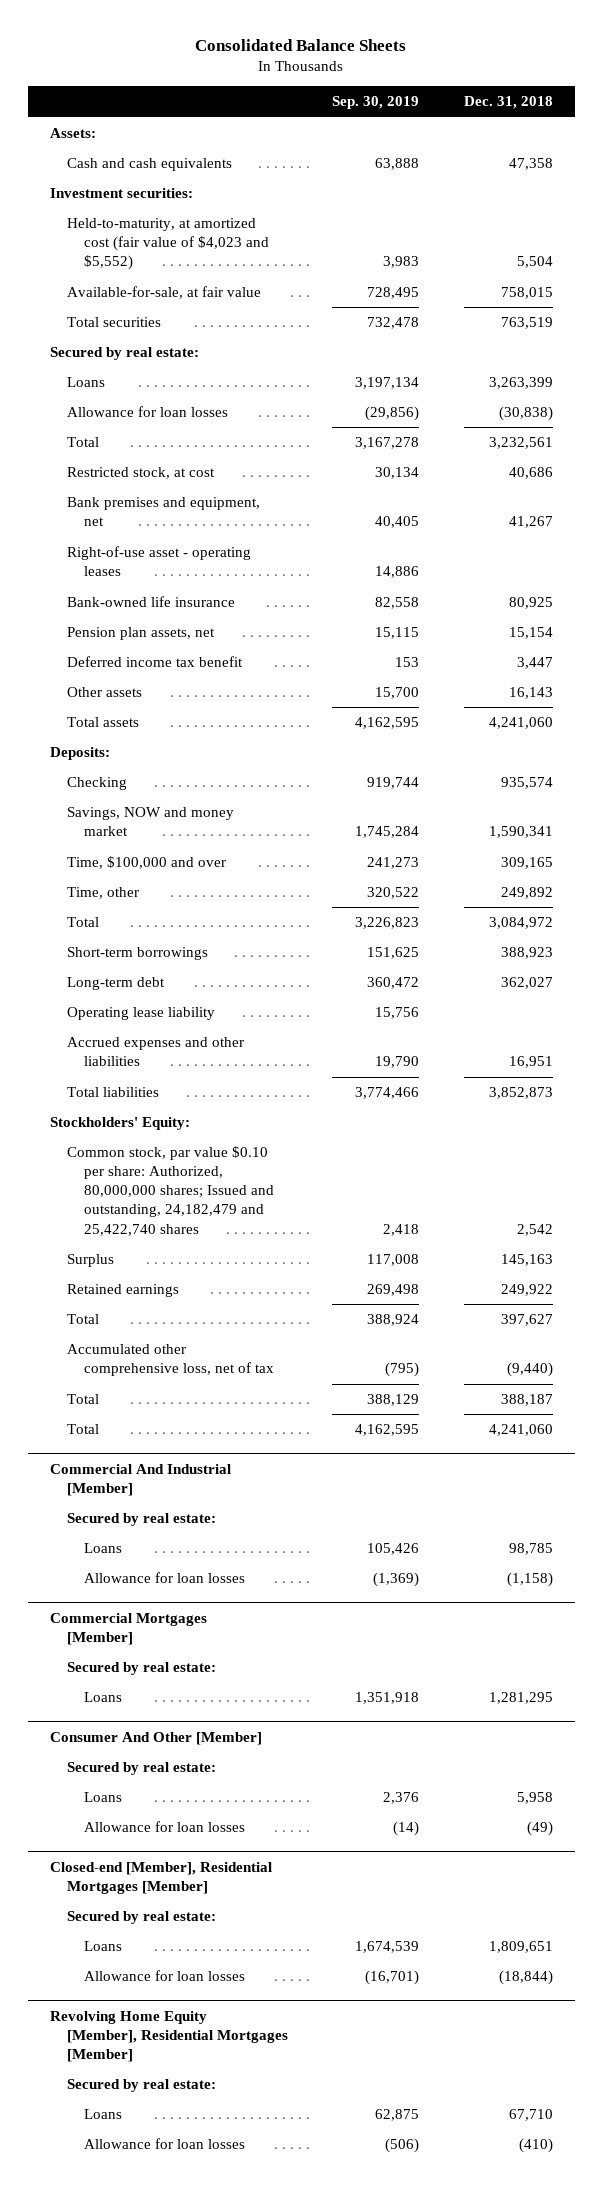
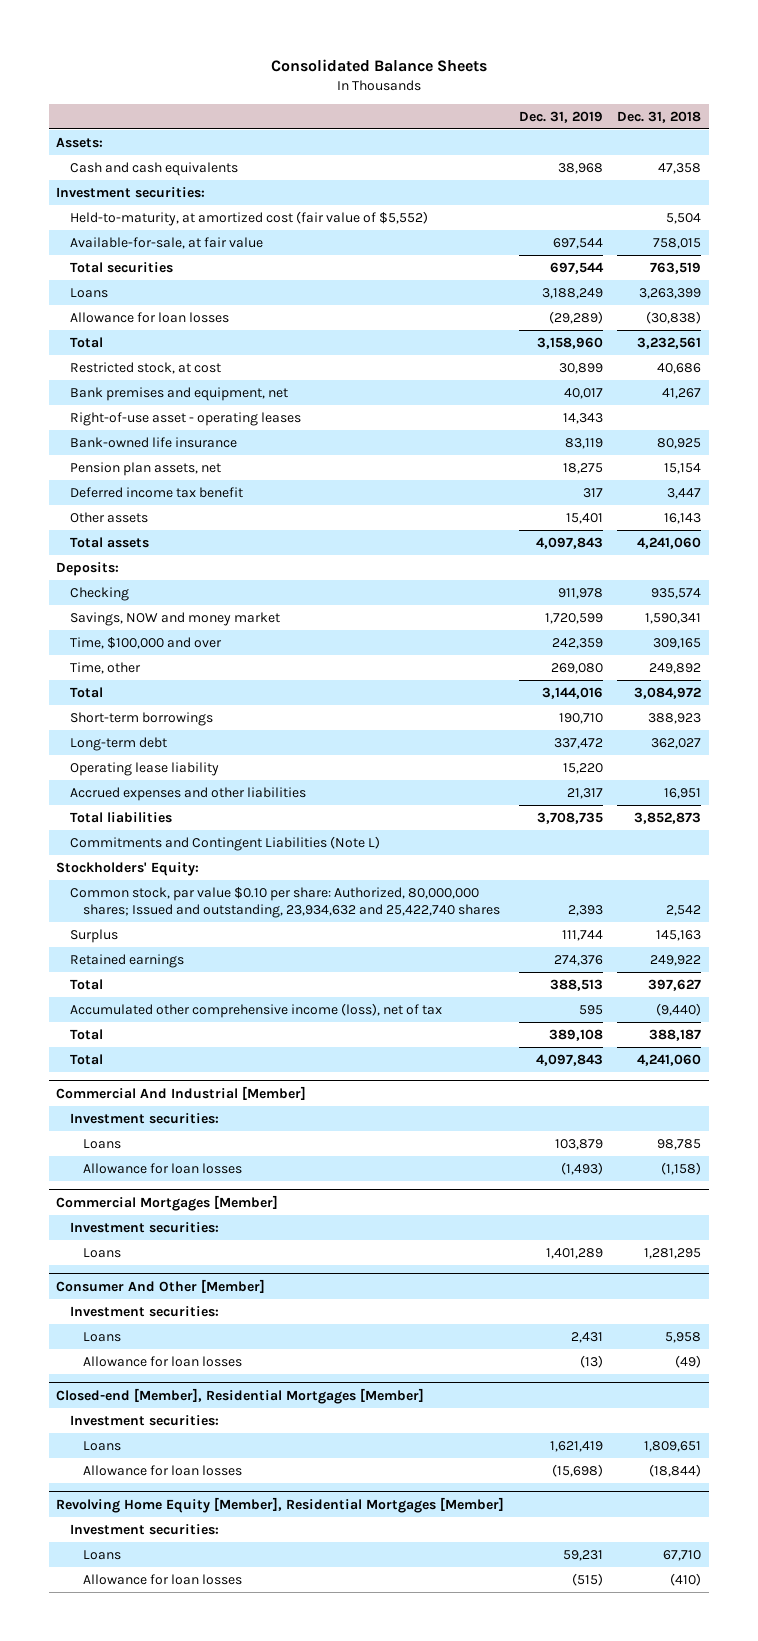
[332,96,420,110] Sep. 30, 2019 -> none
none -> [518,110,603,123] Dec. 31, 2019
[67,218,270,271] Held-to-maturity, at amortized cost (fair value of $4,023 and $5,552) -> [69,211,428,227] Held-to-maturity, at amortized cost (fair value of $5,552)
[50,347,200,361] Secured by real estate: -> none
none -> [69,836,380,852] Commitments and Contingent Liabilities (Note L)
[67,1146,275,1236] Common stock, par value $0.10 per share: Authorized, 80,000,000 shares; Issued and outstanding, 24,182,479 and 25,422,740 shares -> [69,887,501,919] Common stock, par value $0.10 per share: Authorized, 80,000,000 shares; Issued and outstanding, 23,934,632 and 25,422,740 shares
[67,1344,275,1377] Accumulated other comprehensive loss, net of tax -> [69,1003,442,1019] Accumulated other comprehensive income (loss), net of tax
[67,1513,217,1527] Secured by real estate: -> none
none -> [69,1113,219,1125] Investment securities:
[67,1662,217,1676] Secured by real estate: -> none
none -> [69,1222,219,1234] Investment securities:
[67,1762,217,1776] Secured by real estate: -> none
none -> [69,1306,219,1318] Investment securities:
[67,1911,217,1925] Secured by real estate: -> none
none -> [69,1415,219,1427] Investment securities:
[67,2079,217,2093] Secured by real estate: -> none
none -> [69,1524,219,1536] Investment securities:

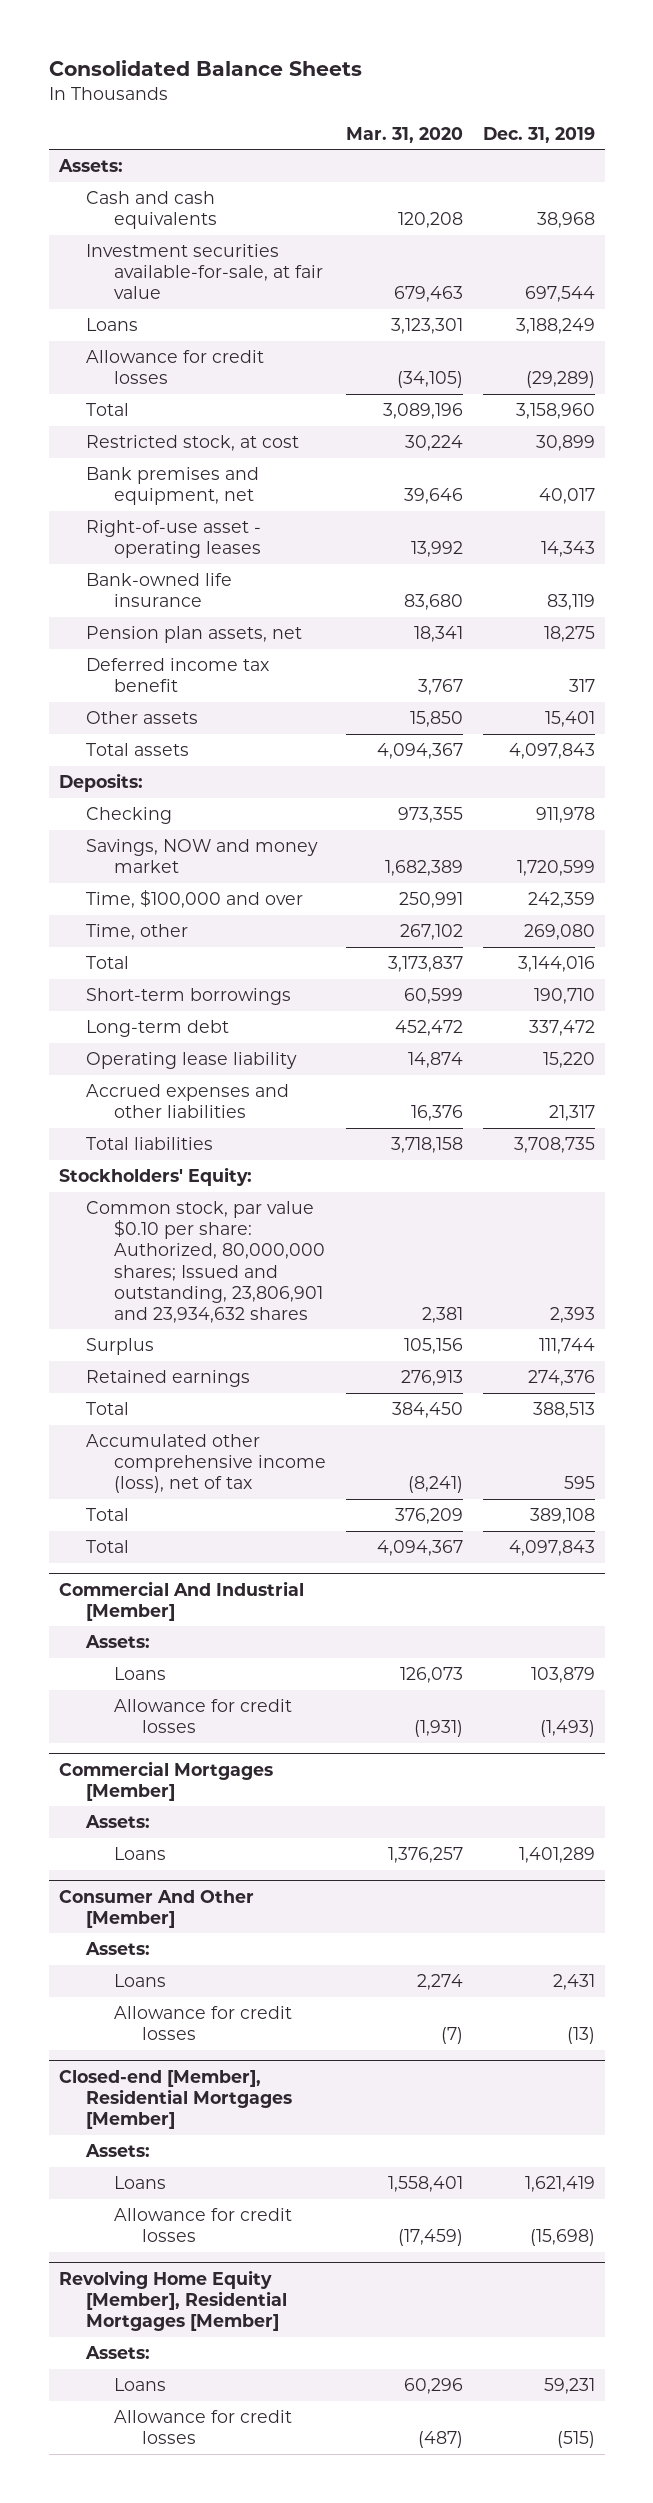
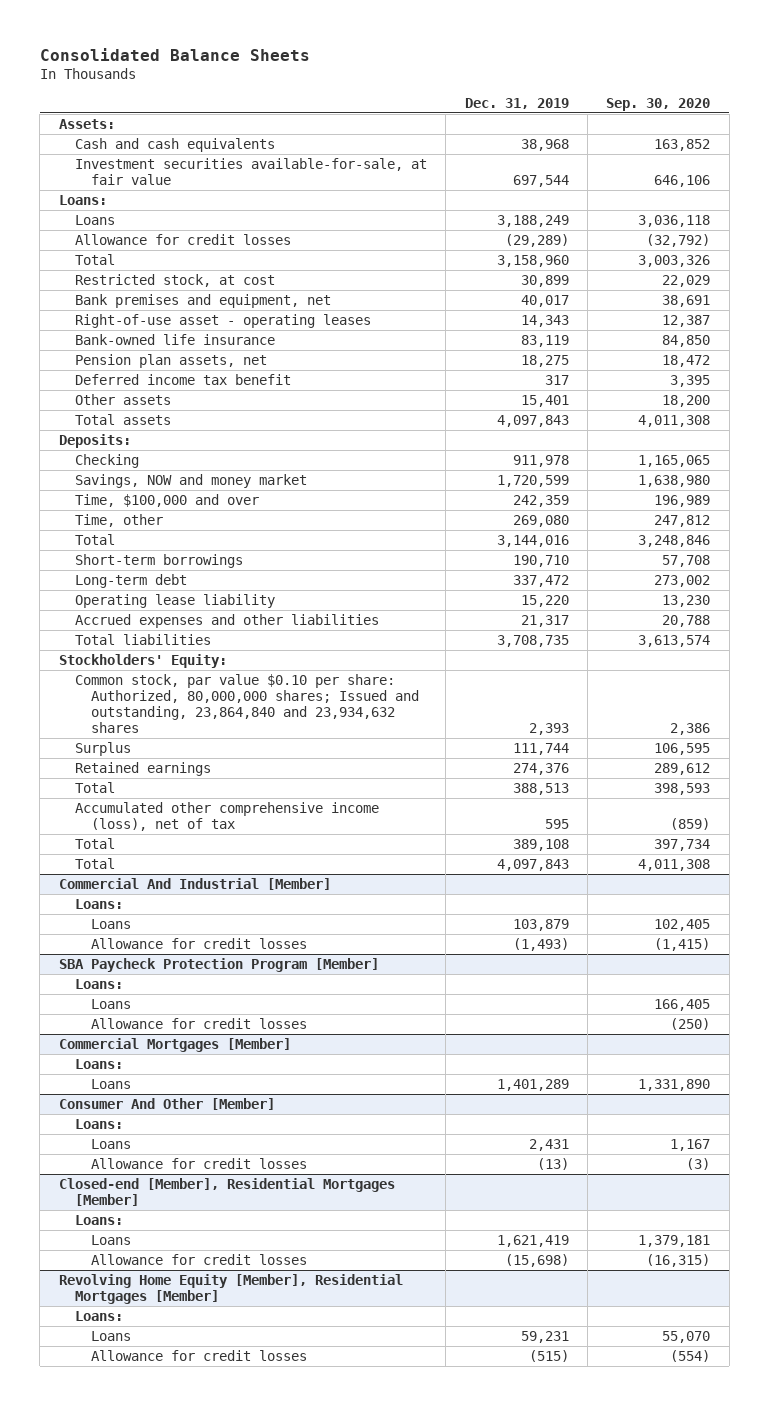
[345,126,463,143] Mar. 31, 2020 -> none
none -> [606,97,711,111] Sep. 30, 2020
none -> [58,194,107,205] Loans:
[86,1201,326,1323] Common stock, par value $0.10 per share: Authorized, 80,000,000 shares; Issued and outstanding, 23,806,901 and 23,934,632 shares -> [74,673,419,734] Common stock, par value $0.10 per share: Authorized, 80,000,000 shares; Issued and outstanding, 23,864,840 and 23,934,632 shares
[85,1635,151,1649] Assets: -> none
none -> [74,898,123,909] Loans:
none -> [58,957,379,972] SBA Paycheck Protection Program [Member]
none -> [74,978,123,989] Loans:
none -> [90,998,131,1009] Loans
none -> [90,1017,307,1029] Allowance for credit losses
[85,1815,151,1829] Assets: -> none
none -> [74,1058,123,1069] Loans:
[85,1942,151,1956] Assets: -> none
none -> [74,1118,123,1129] Loans:
[85,2144,151,2158] Assets: -> none
none -> [74,1214,123,1225] Loans:
[85,2346,151,2360] Assets: -> none
none -> [74,1310,123,1321] Loans:

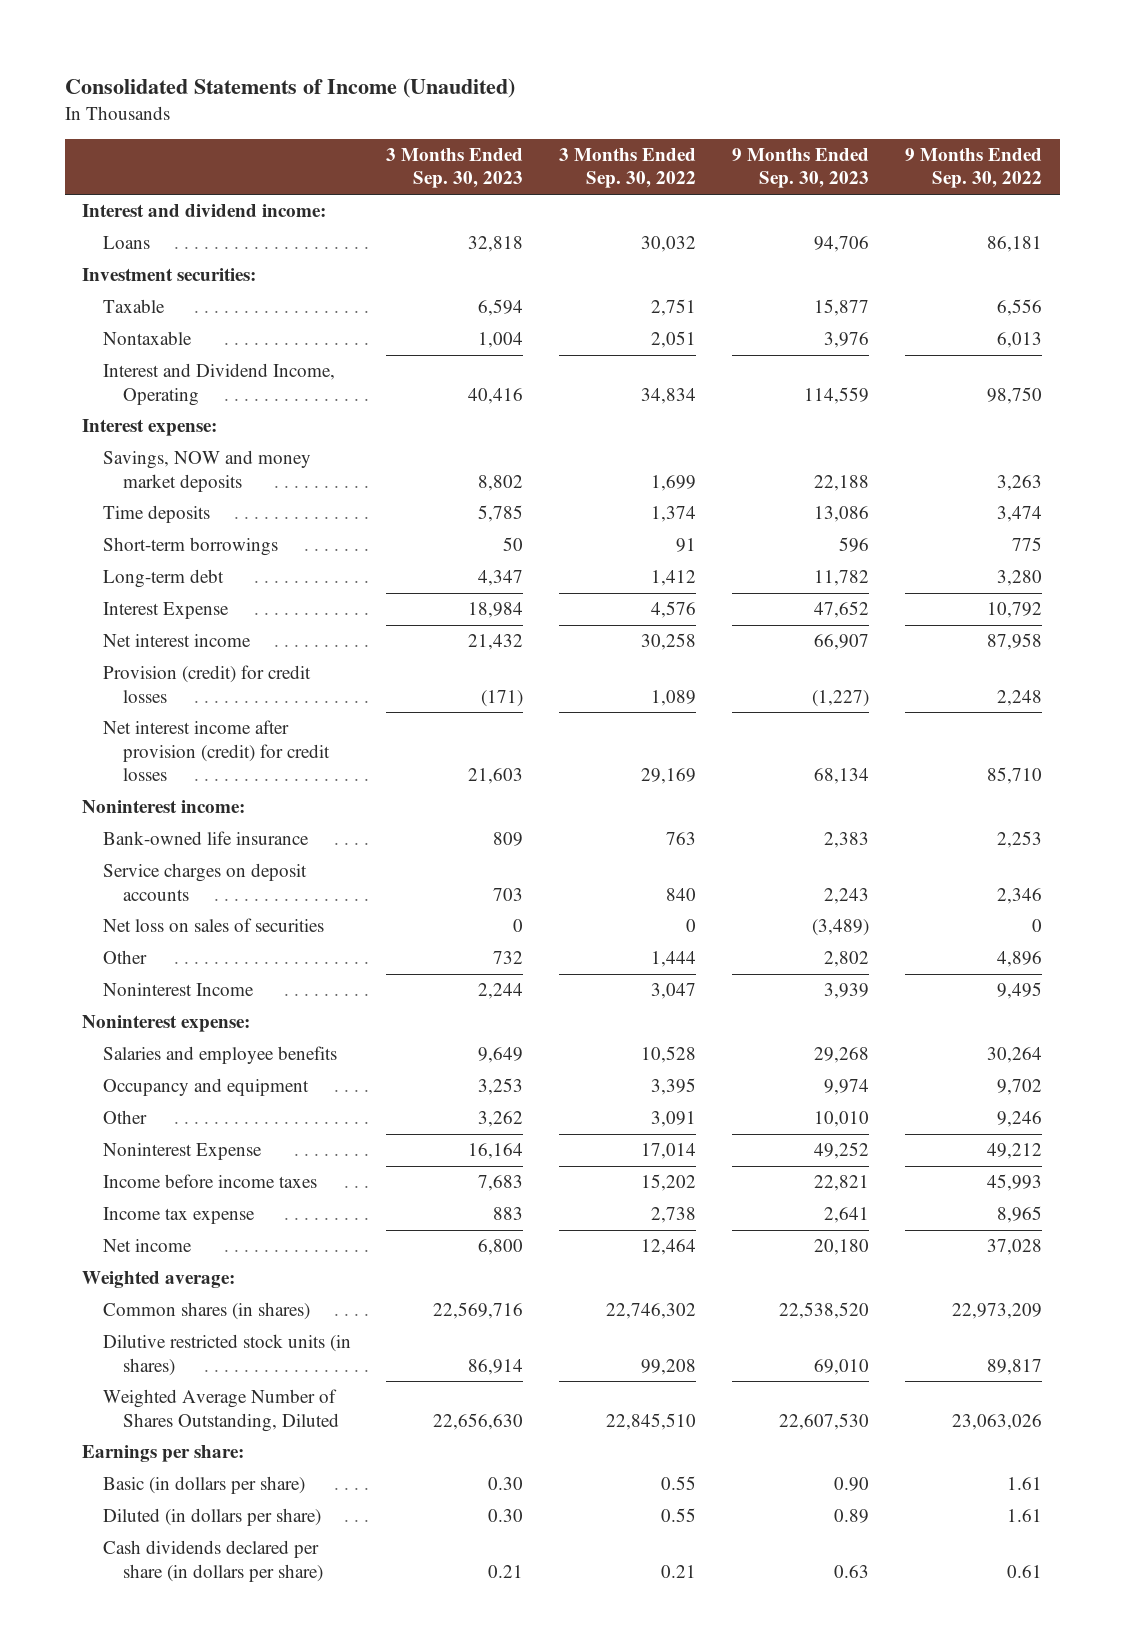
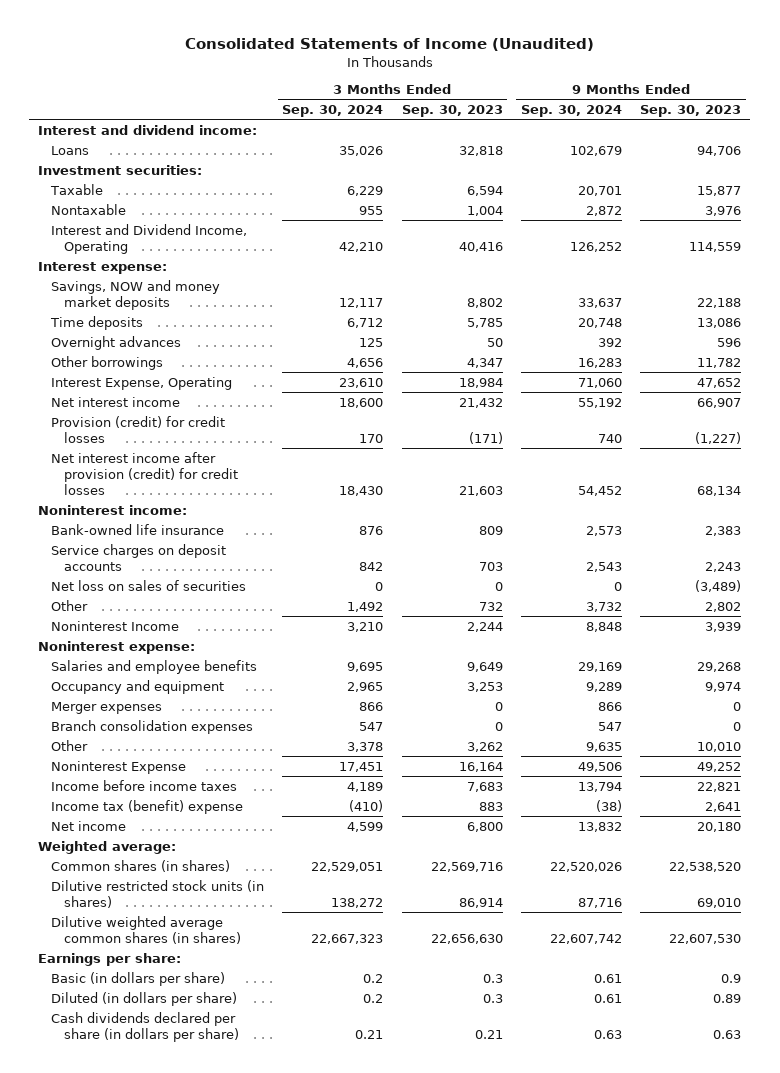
[559,148,697,189] 3 Months Ended Sep. 30, 2022 -> none
[904,148,1042,189] 9 Months Ended Sep. 30, 2022 -> none
none -> [282,105,384,118] Sep. 30, 2024
none -> [520,105,622,118] Sep. 30, 2024
[102,537,278,557] Short-term borrowings -> [51,335,182,350] Overnight advances
[102,569,224,589] Long-term debt -> [51,355,164,370] Other borrowings
[102,602,229,620] Interest Expense -> [51,376,233,390] Interest Expense, Operating
none -> [51,701,163,714] Merger expenses
none -> [51,719,254,734] Branch consolidation expenses
[102,1207,255,1225] Income tax expense -> [51,799,244,814] Income tax (benefit) expense
[102,1389,339,1432] Weighted Average Number of Shares Outstanding, Diluted -> [51,915,241,944] Dilutive weighted average common shares (in shares)
[488,1477,524,1491] 0.30 -> [482,973,503,983] 0.3
[834,1477,870,1492] 0.90 -> [721,973,742,983] 0.9
[488,1509,524,1523] 0.30 -> [482,993,503,1003] 0.3

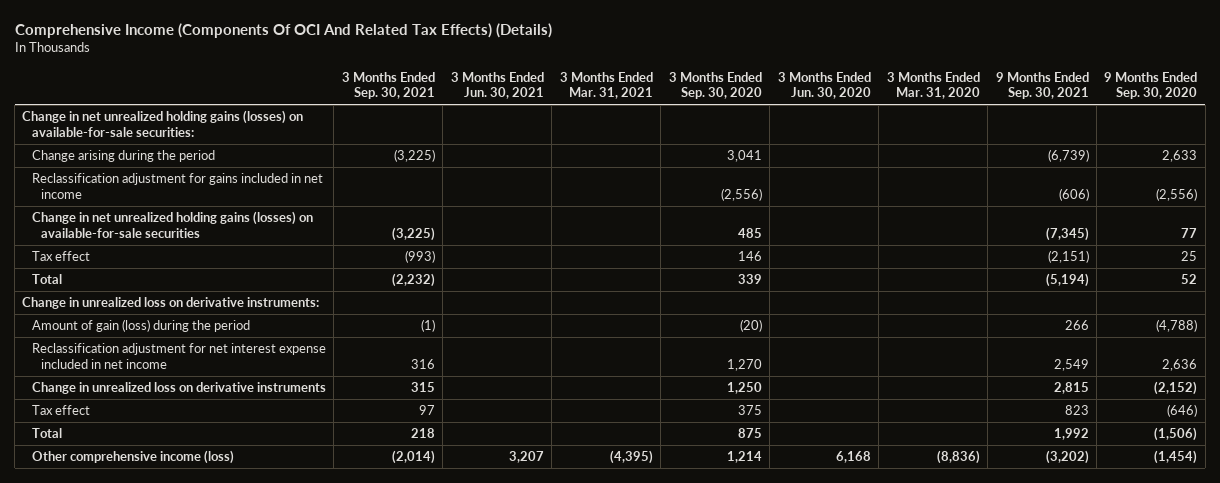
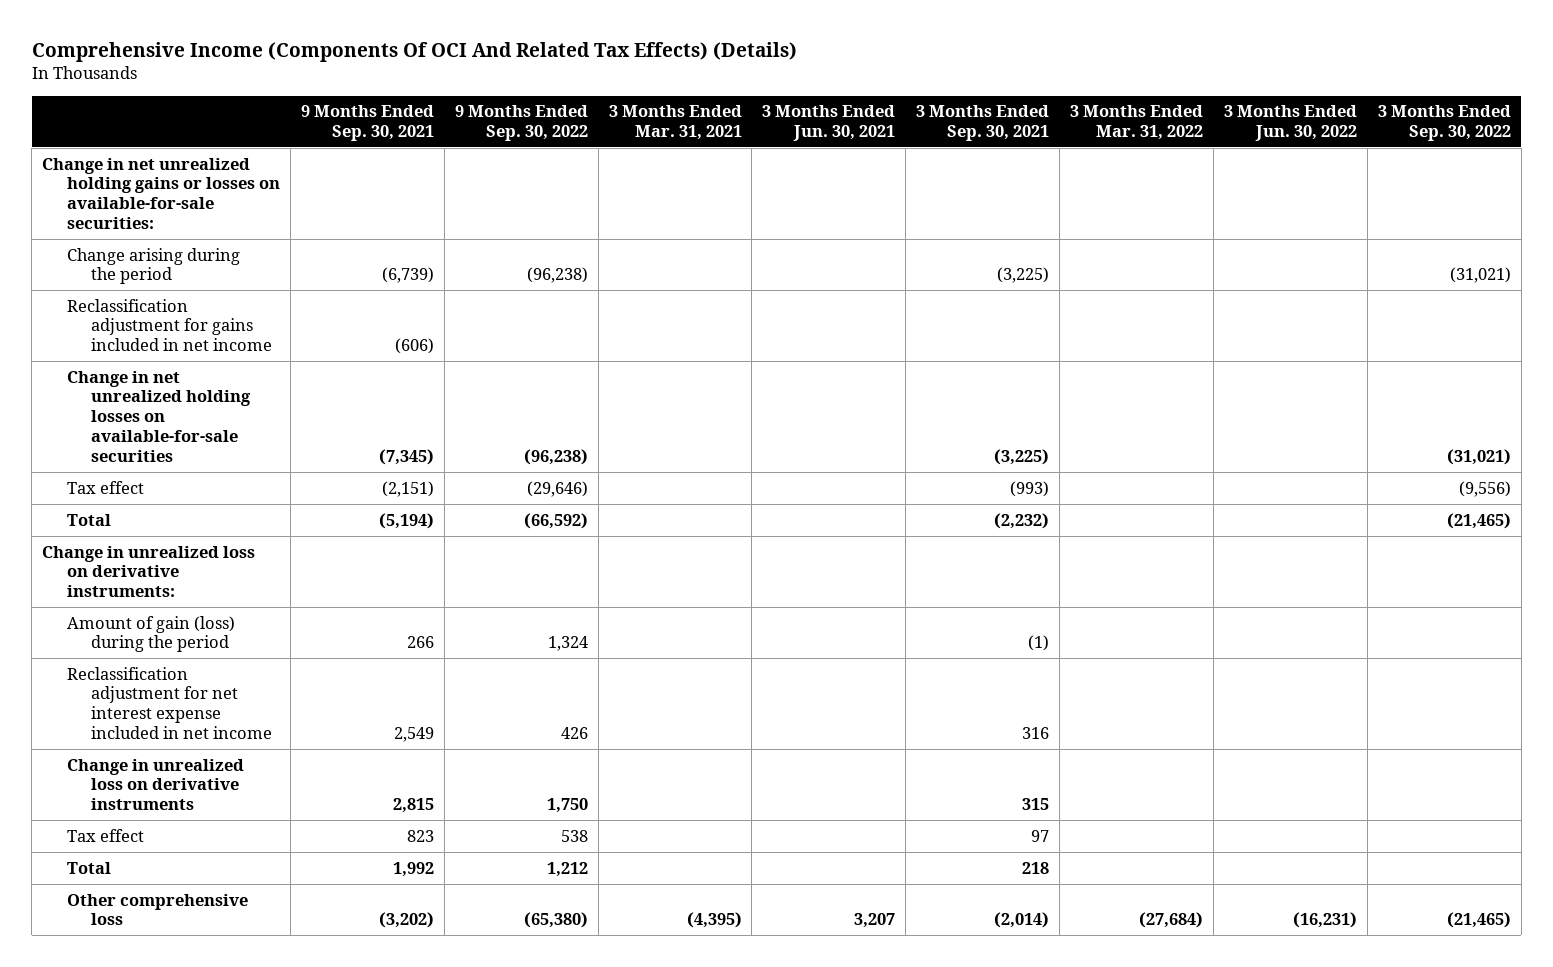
[668,71,762,100] 3 Months Ended Sep. 30, 2020 -> none
[777,71,871,100] 3 Months Ended Jun. 30, 2020 -> none
[886,71,980,100] 3 Months Ended Mar. 31, 2020 -> none
[1104,71,1198,100] 9 Months Ended Sep. 30, 2020 -> none
none -> [454,105,588,142] 9 Months Ended Sep. 30, 2022
none -> [1070,105,1204,141] 3 Months Ended Mar. 31, 2022
none -> [1224,105,1358,142] 3 Months Ended Jun. 30, 2022
none -> [1377,105,1511,142] 3 Months Ended Sep. 30, 2022
[22,110,304,137] Change in net unrealized holding gains (losses) on available-for-sale securities: -> [42,157,280,229] Change in net unrealized holding gains or losses on available-for-sale securities:
[31,211,313,238] Change in net unrealized holding gains (losses) on available-for-sale securities -> [66,370,252,462] Change in net unrealized holding losses on available-for-sale securities
[31,450,234,465] Other comprehensive income (loss) -> [66,893,248,926] Other comprehensive loss

